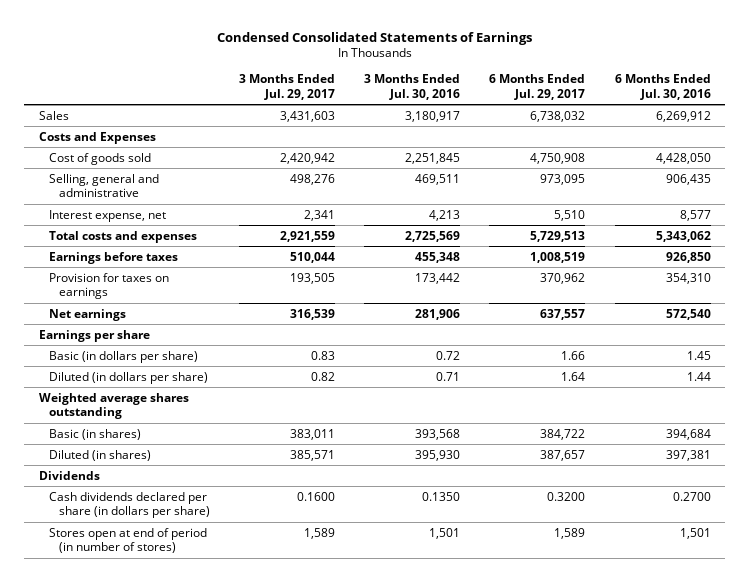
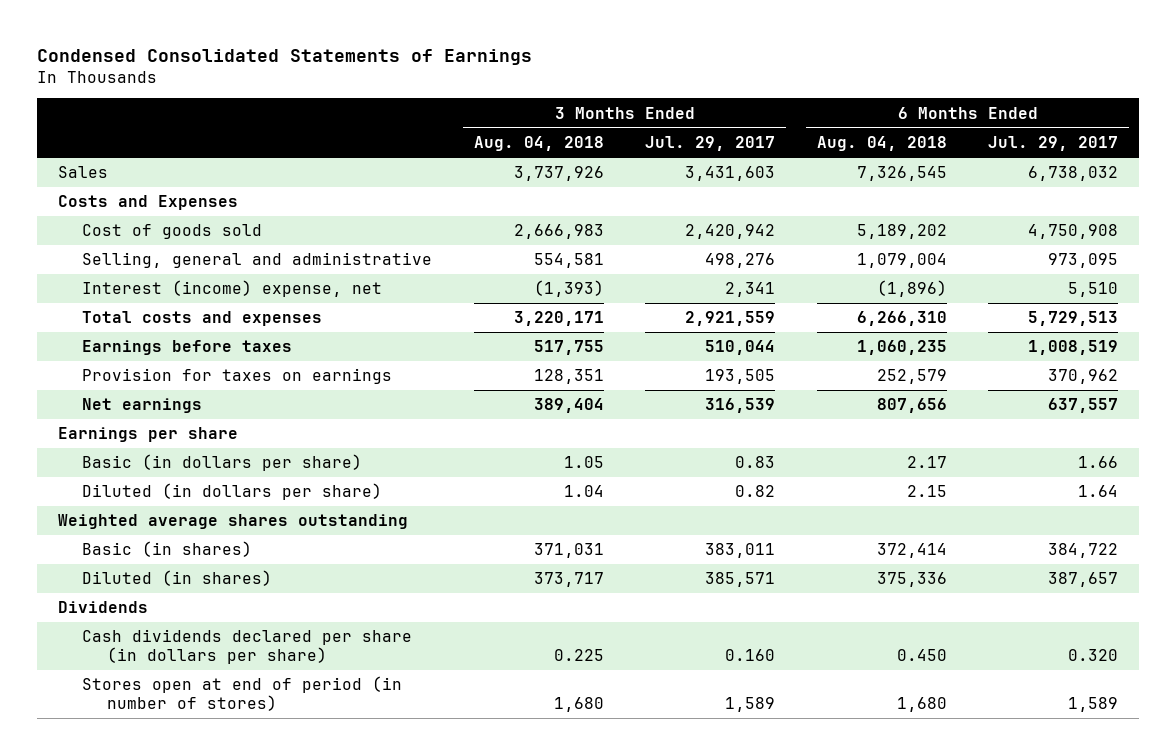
[364,74,461,100] 3 Months Ended Jul. 30, 2016 -> none
[614,74,711,100] 6 Months Ended Jul. 30, 2016 -> none
none -> [473,136,604,152] Aug. 04, 2018
none -> [816,136,947,152] Aug. 04, 2018
[48,209,166,222] Interest expense, net -> [82,280,383,298] Interest (income) expense, net
[296,491,335,501] 0.1600 -> [725,648,776,661] 0.160
[547,491,586,501] 0.3200 -> [1068,648,1119,661] 0.320

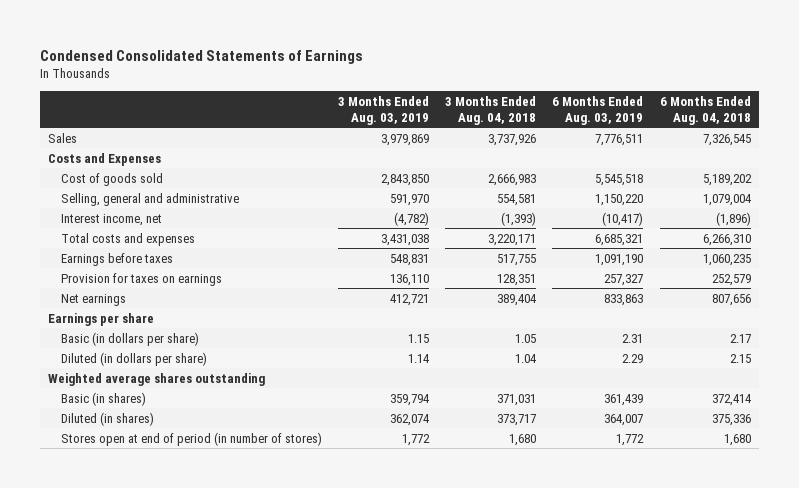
[645,136,776,152] Jul. 29, 2017 -> none
[988,136,1119,152] Jul. 29, 2017 -> none
none -> [337,96,429,125] 3 Months Ended Aug. 03, 2019
none -> [552,96,644,125] 6 Months Ended Aug. 03, 2019
[82,280,383,298] Interest (income) expense, net -> [60,213,162,226] Interest income, net
[58,601,149,614] Dividends -> none
[82,629,413,664] Cash dividends declared per share (in dollars per share) -> none

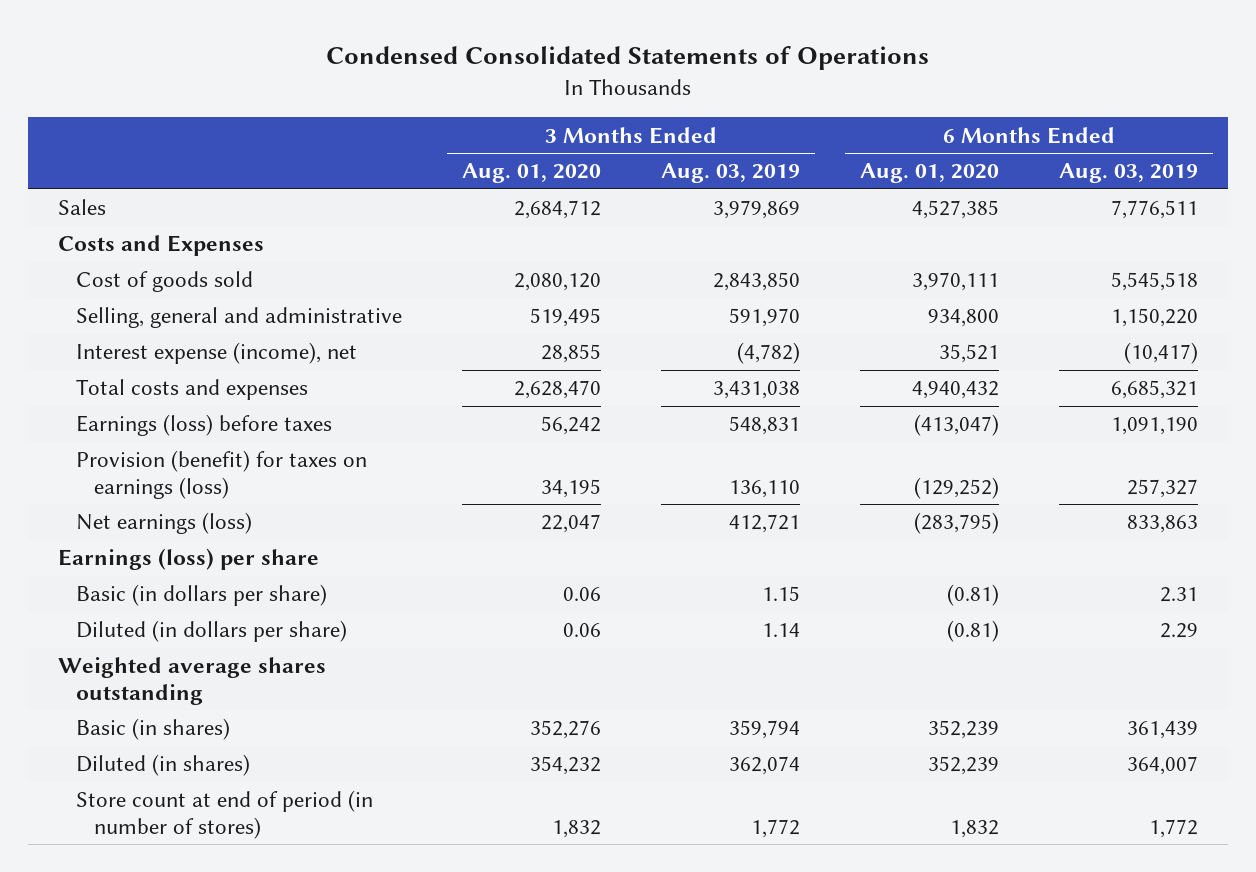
[40,49,364,64] Condensed Consolidated Statements of Earnings -> [325,45,929,70] Condensed Consolidated Statements of Operations
[445,96,537,125] 3 Months Ended Aug. 04, 2018 -> none
[659,96,751,125] 6 Months Ended Aug. 04, 2018 -> none
none -> [461,163,601,184] Aug. 01, 2020
none -> [859,163,999,184] Aug. 01, 2020
[60,213,162,226] Interest income, net -> [76,342,358,365] Interest expense (income), net
[60,252,173,266] Earnings before taxes -> [76,414,333,437] Earnings (loss) before taxes
[60,272,222,286] Provision for taxes on earnings -> [76,450,368,499] Provision (benefit) for taxes on earnings (loss)
[60,293,126,306] Net earnings -> [76,512,253,535] Net earnings (loss)
[48,312,155,326] Earnings per share -> [58,548,320,571] Earnings (loss) per share
[60,431,322,446] Stores open at end of period (in number of stores) -> [76,790,374,839] Store count at end of period (in number of stores)

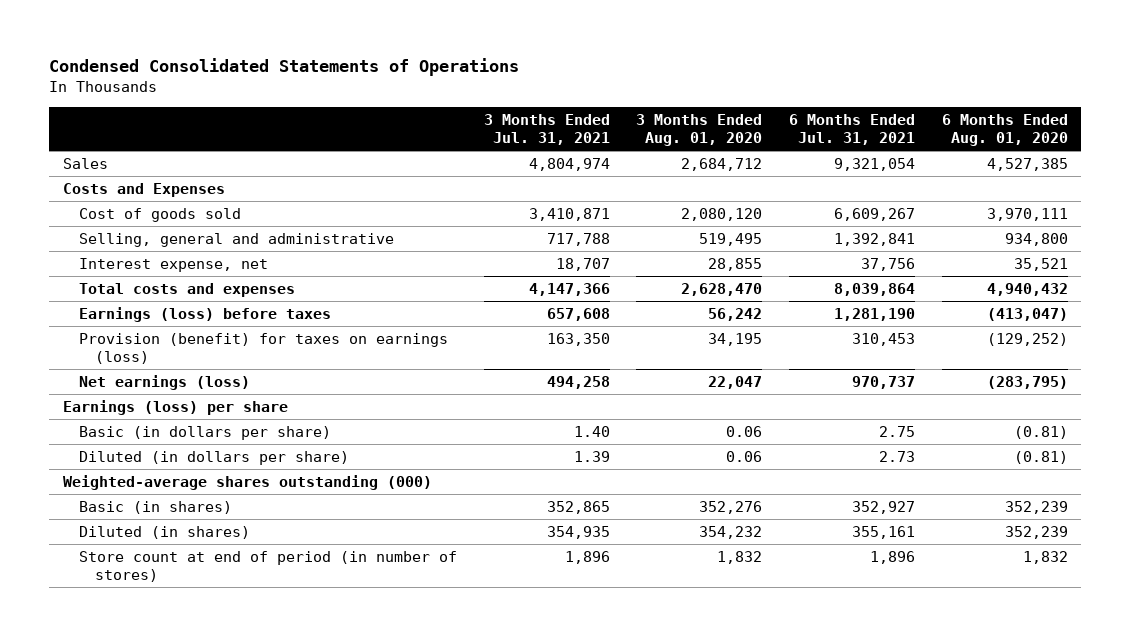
[660,163,800,184] Aug. 03, 2019 -> none
[1058,163,1198,184] Aug. 03, 2019 -> none
none -> [483,113,610,146] 3 Months Ended Jul. 31, 2021
none -> [789,113,916,146] 6 Months Ended Jul. 31, 2021
[76,342,358,365] Interest expense (income), net -> [78,257,268,272] Interest expense, net
[58,657,327,705] Weighted average shares outstanding -> [62,474,432,490] Weighted-average shares outstanding (000)

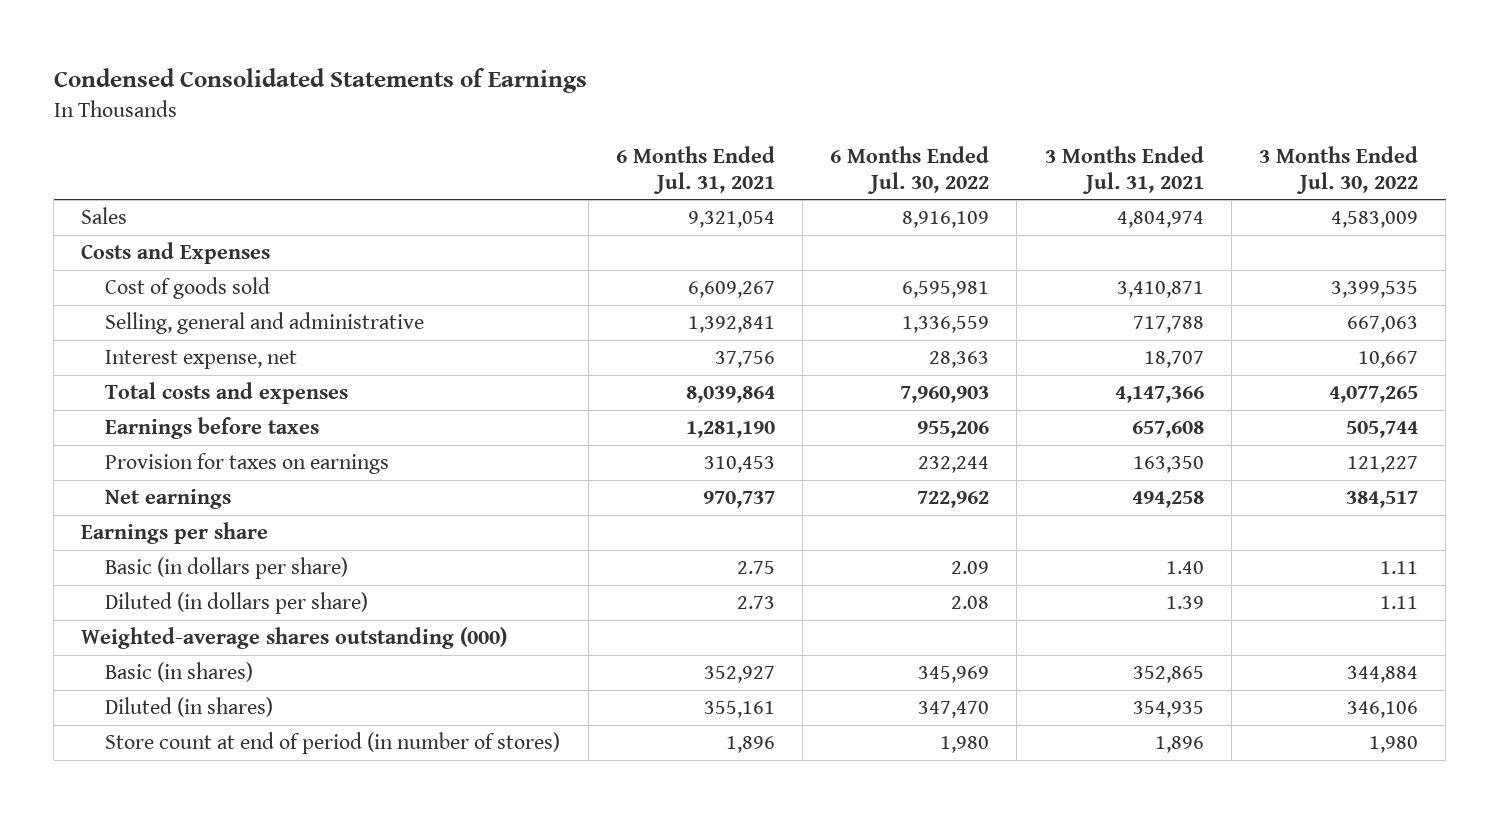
[49,58,520,77] Condensed Consolidated Statements of Operations -> [53,68,587,94] Condensed Consolidated Statements of Earnings
[636,113,763,147] 3 Months Ended Aug. 01, 2020 -> none
[941,113,1068,147] 6 Months Ended Aug. 01, 2020 -> none
none -> [830,146,990,194] 6 Months Ended Jul. 30, 2022
none -> [1258,146,1418,194] 3 Months Ended Jul. 30, 2022
[78,306,331,322] Earnings (loss) before taxes -> [105,417,320,440] Earnings before taxes
[78,332,448,365] Provision (benefit) for taxes on earnings (loss) -> [105,453,390,475] Provision for taxes on earnings
[78,374,250,390] Net earnings (loss) -> [105,489,232,510] Net earnings
[62,399,288,415] Earnings (loss) per share -> [81,522,269,545] Earnings per share

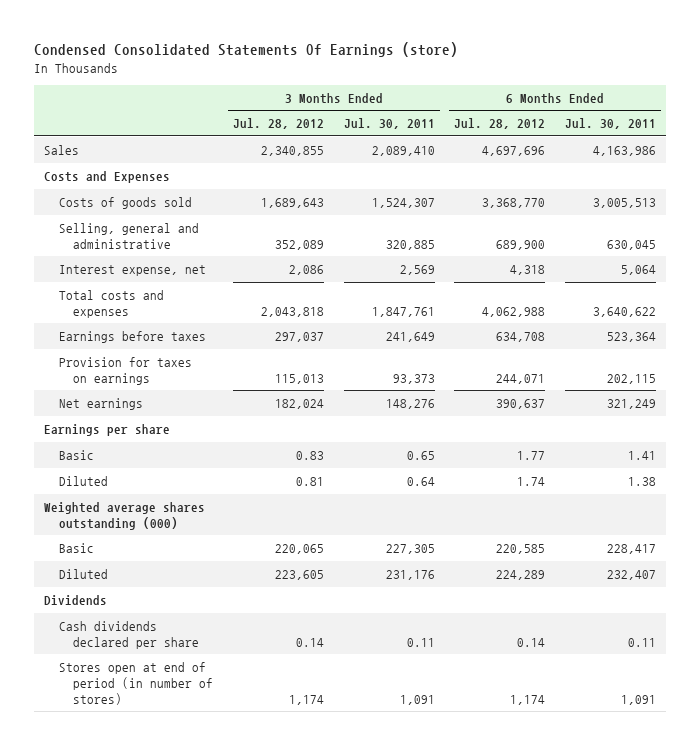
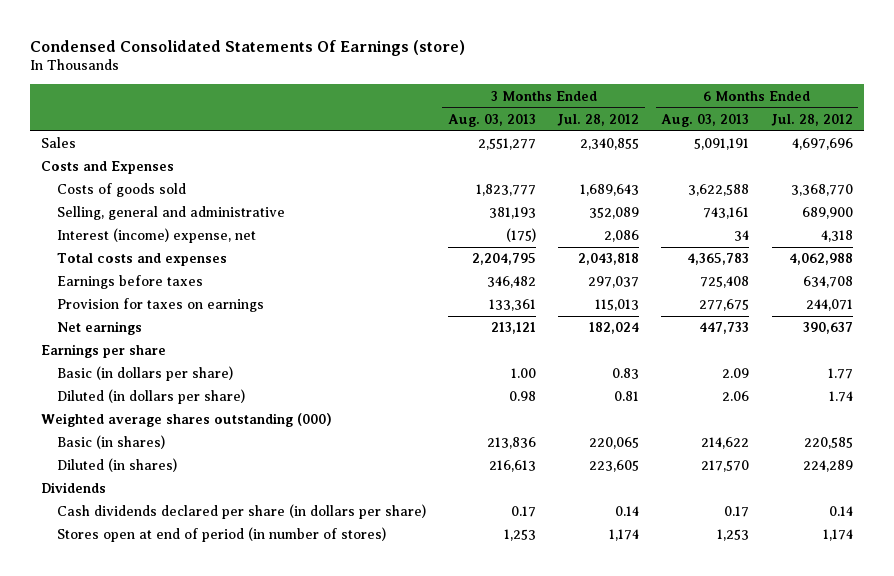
[343,118,435,130] Jul. 30, 2011 -> none
[564,118,656,130] Jul. 30, 2011 -> none
none -> [447,113,536,127] Aug. 03, 2013
none -> [661,113,750,127] Aug. 03, 2013
[58,264,206,276] Interest expense, net -> [56,228,256,244] Interest (income) expense, net
[58,449,94,460] Basic -> [56,366,233,382] Basic (in dollars per share)
[58,475,108,486] Diluted -> [56,389,245,405] Diluted (in dollars per share)
[58,542,94,553] Basic -> [56,435,165,450] Basic (in shares)
[58,568,108,579] Diluted -> [56,458,177,473] Diluted (in shares)
[58,620,200,649] Cash dividends declared per share -> [56,504,426,520] Cash dividends declared per share (in dollars per share)

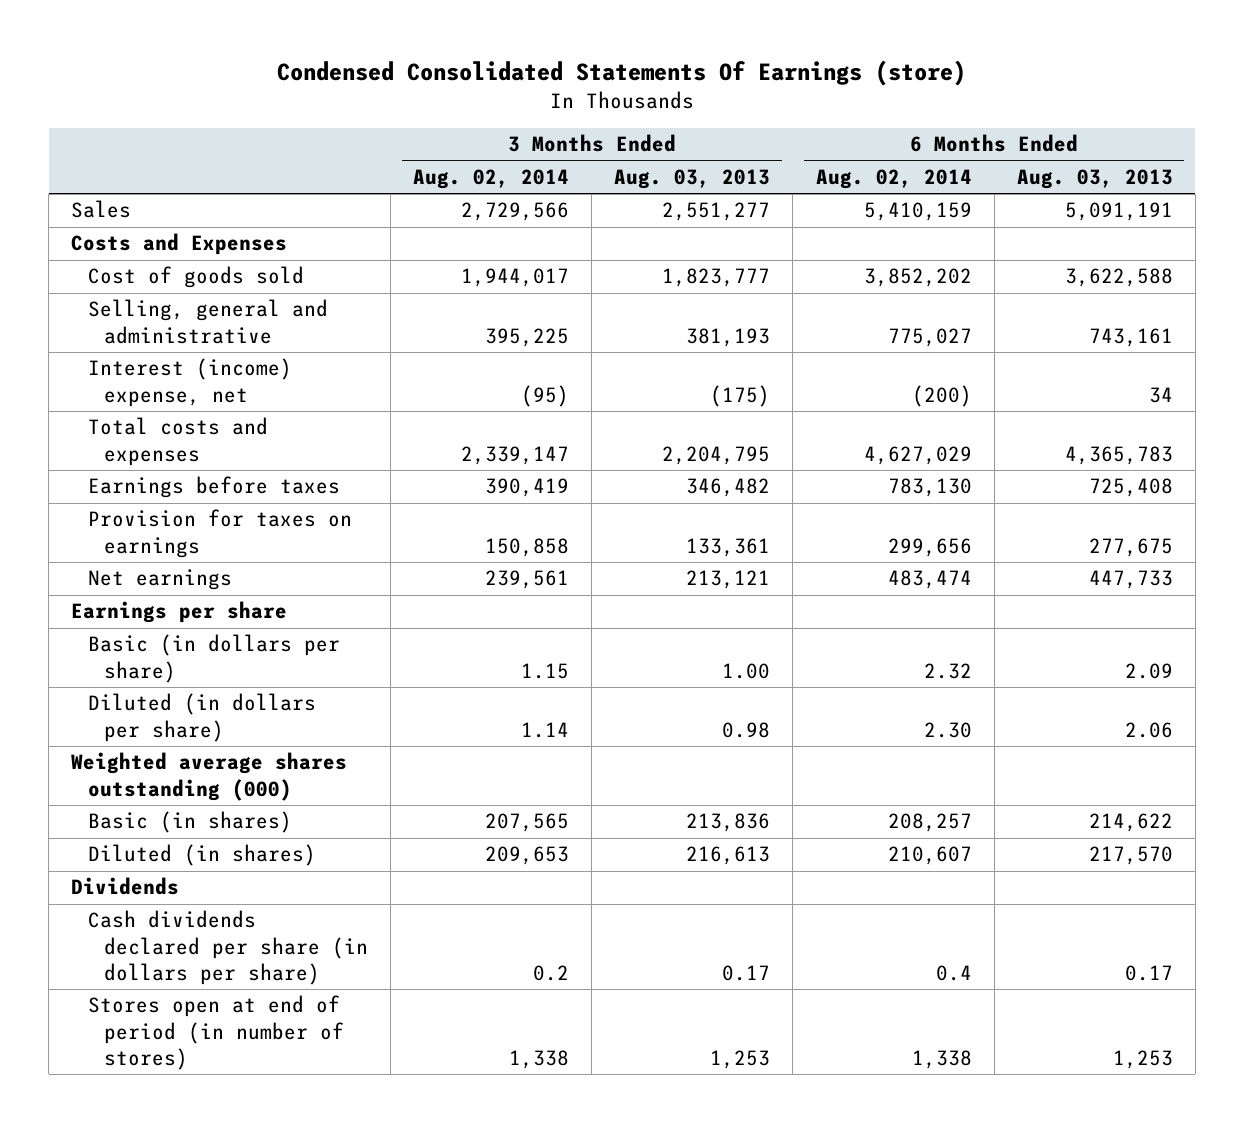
[557,113,640,126] Jul. 28, 2012 -> none
[770,113,853,126] Jul. 28, 2012 -> none
none -> [413,169,570,190] Aug. 02, 2014
none -> [815,169,972,190] Aug. 02, 2014
[56,183,186,198] Costs of goods sold -> [87,266,304,289] Cost of goods sold

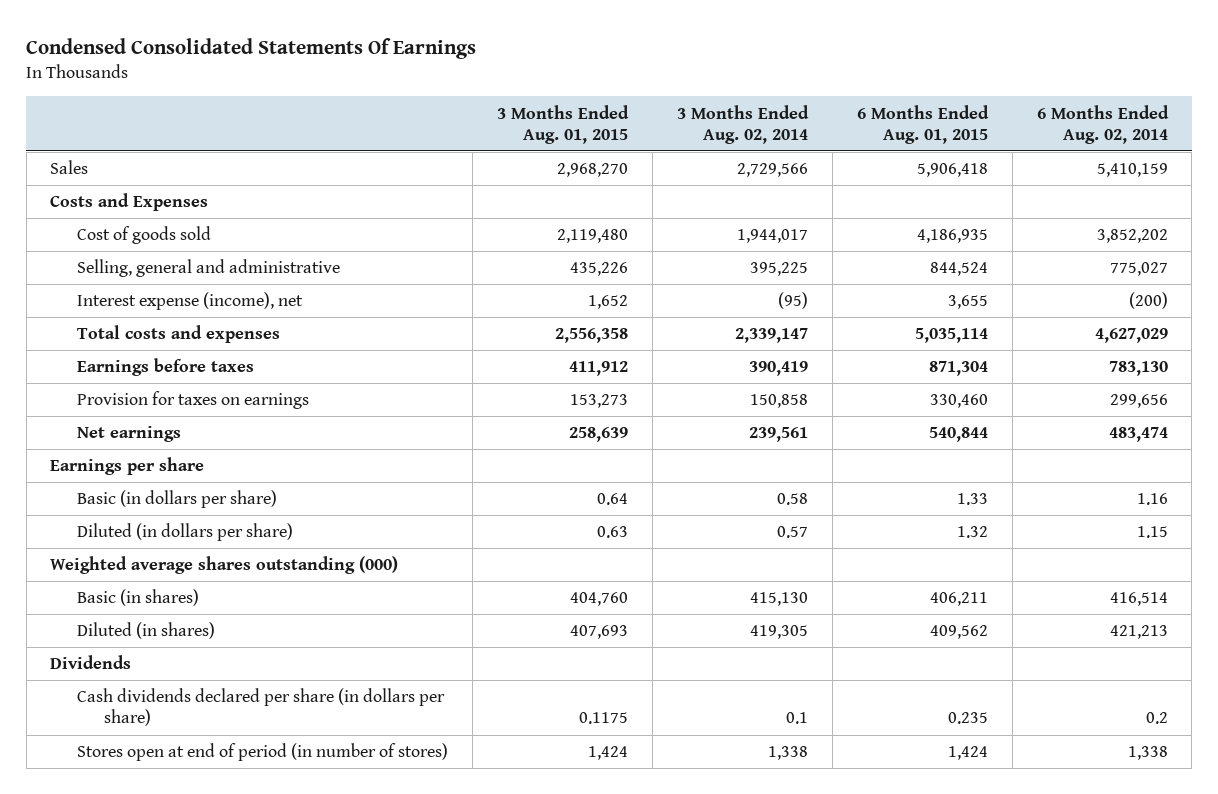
[276,60,966,87] Condensed Consolidated Statements Of Earnings (store) -> [26,38,477,60] Condensed Consolidated Statements Of Earnings
[614,169,771,190] Aug. 03, 2013 -> none
[1016,169,1173,190] Aug. 03, 2013 -> none
none -> [497,104,630,144] 3 Months Ended Aug. 01, 2015
none -> [856,104,989,144] 6 Months Ended Aug. 01, 2015
[87,358,292,407] Interest (income) expense, net -> [77,292,304,311] Interest expense (income), net
[521,662,570,679] 1.15 -> [776,493,808,506] 0.58
[923,662,972,679] 2.32 -> [1136,493,1168,506] 1.16
[521,721,570,738] 1.14 -> [776,526,808,539] 0.57
[923,721,972,738] 2.30 -> [1136,526,1168,539] 1.15
[485,813,570,833] 207,565 -> [749,592,808,607] 415,130
[887,813,972,833] 208,257 -> [1109,592,1168,607] 416,514
[485,846,570,866] 209,653 -> [749,625,808,640] 419,305
[887,846,972,866] 210,607 -> [1109,625,1168,640] 421,213
[533,964,570,981] 0.2 -> [785,712,808,725] 0.1
[935,964,972,981] 0.4 -> [1145,712,1168,725] 0.2

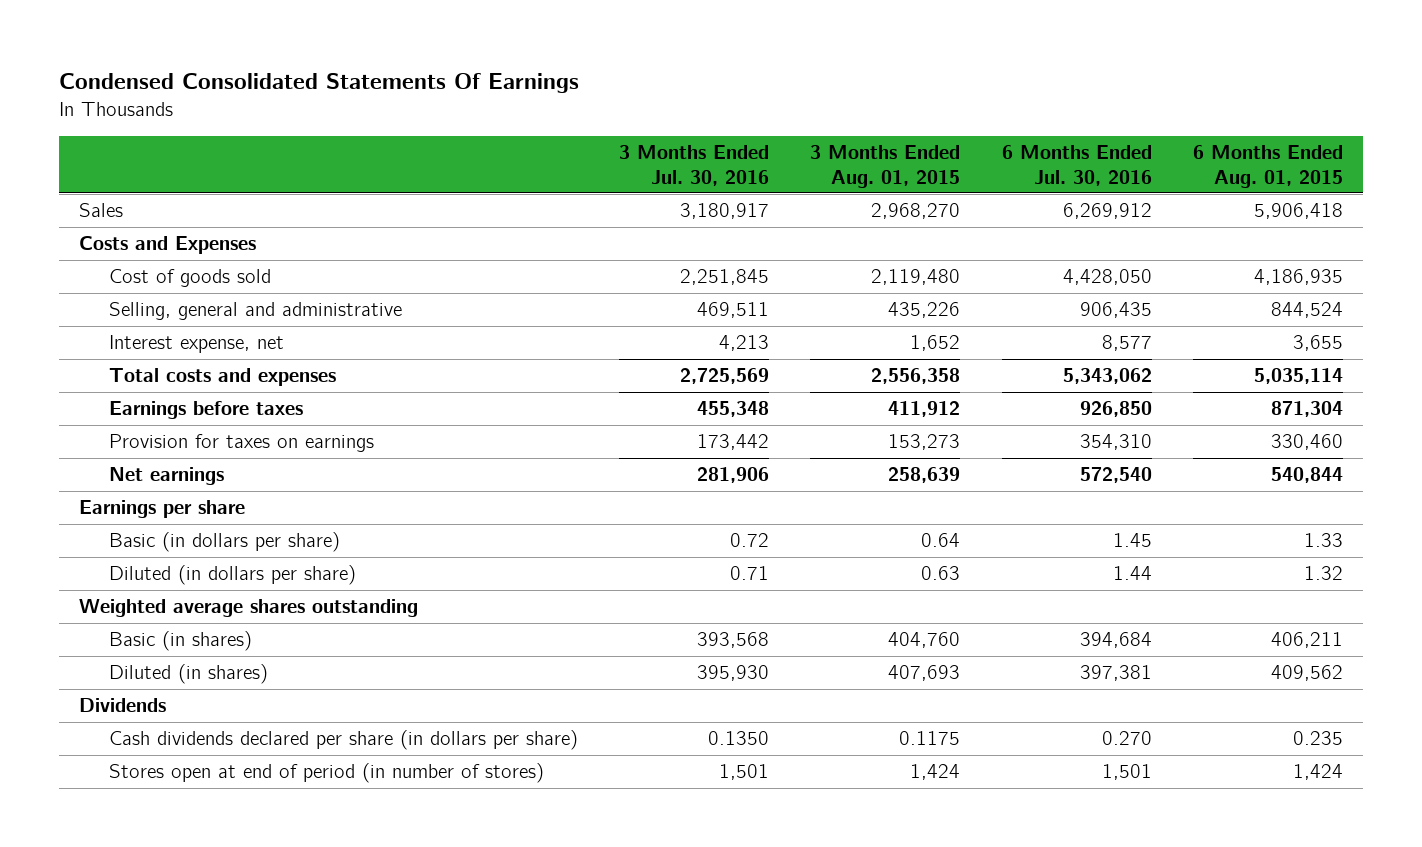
[676,104,809,144] 3 Months Ended Aug. 02, 2014 -> none
[1036,104,1169,144] 6 Months Ended Aug. 02, 2014 -> none
none -> [619,144,770,186] 3 Months Ended Jul. 30, 2016
none -> [1001,144,1152,186] 6 Months Ended Jul. 30, 2016
[77,292,304,311] Interest expense (income), net -> [108,335,284,354] Interest expense, net
[50,556,399,575] Weighted average shares outstanding (000) -> [79,599,419,618] Weighted average shares outstanding

